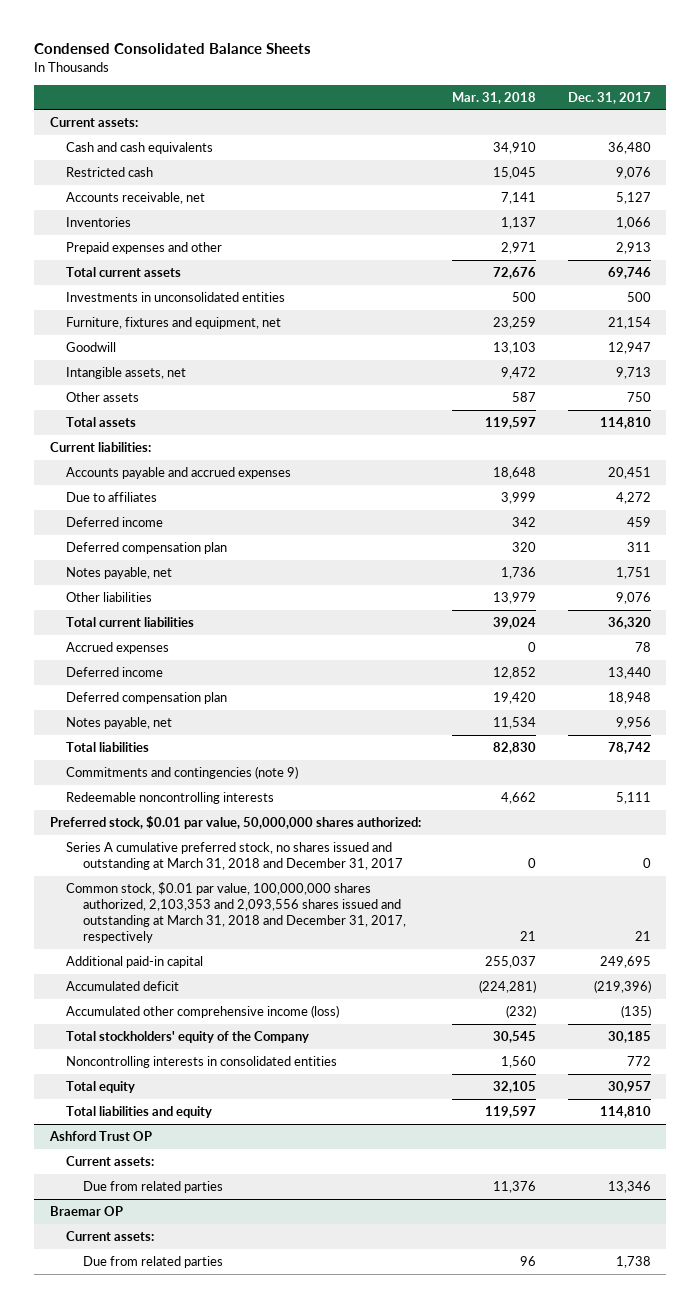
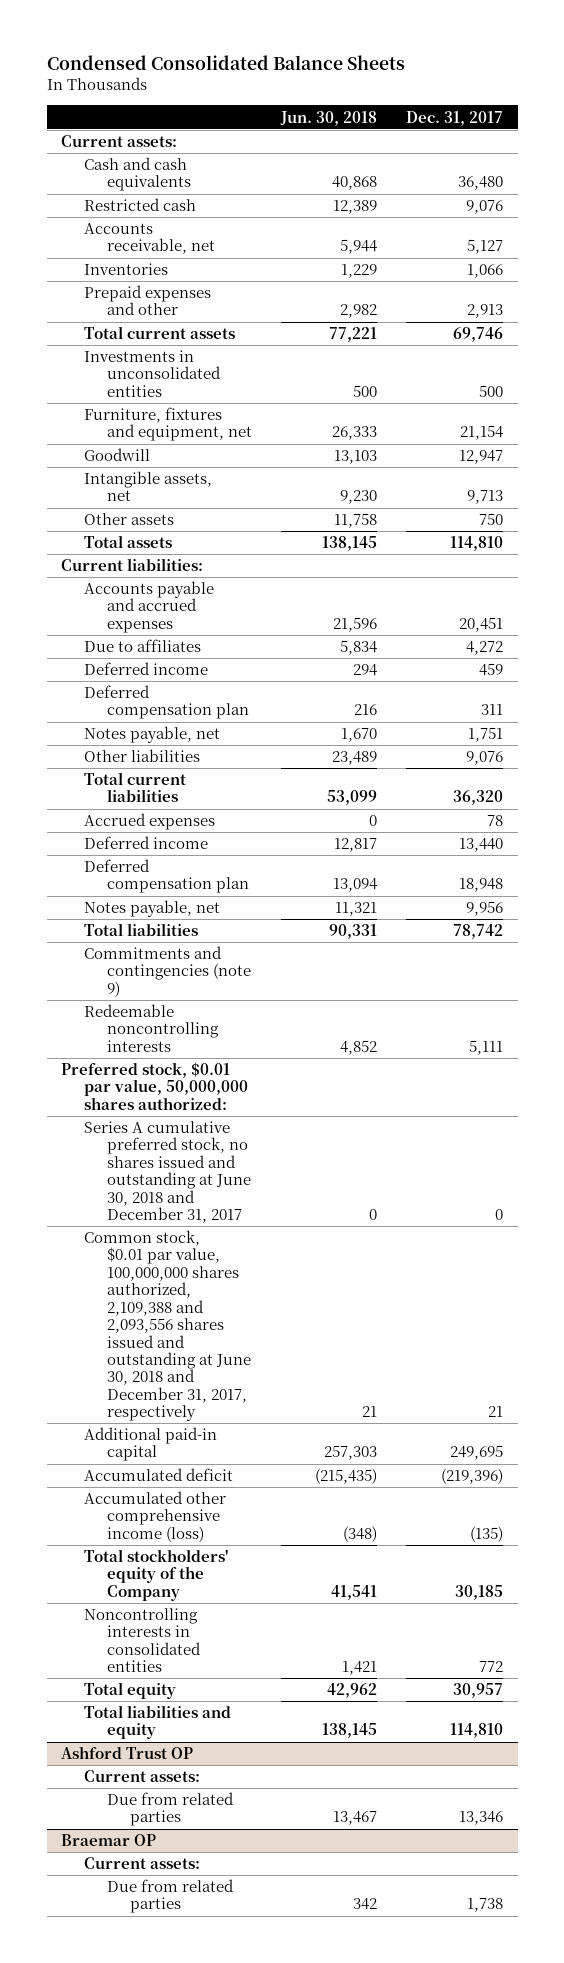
[452,91,537,104] Mar. 31, 2018 -> none
none -> [280,110,378,126] Jun. 30, 2018
[66,842,404,871] Series A cumulative preferred stock, no shares issued and outstanding at March 31, 2018 and December 31, 2017 -> [84,1121,252,1224] Series A cumulative preferred stock, no shares issued and outstanding at June 30, 2018 and December 31, 2017
[66,882,407,944] Common stock, $0.01 par value, 100,000,000 shares authorized, 2,103,353 and 2,093,556 shares issued and outstanding at March 31, 2018 and December 31, 2017, respectively -> [84,1230,252,1422] Common stock, $0.01 par value, 100,000,000 shares authorized, 2,109,388 and 2,093,556 shares issued and outstanding at June 30, 2018 and December 31, 2017, respectively

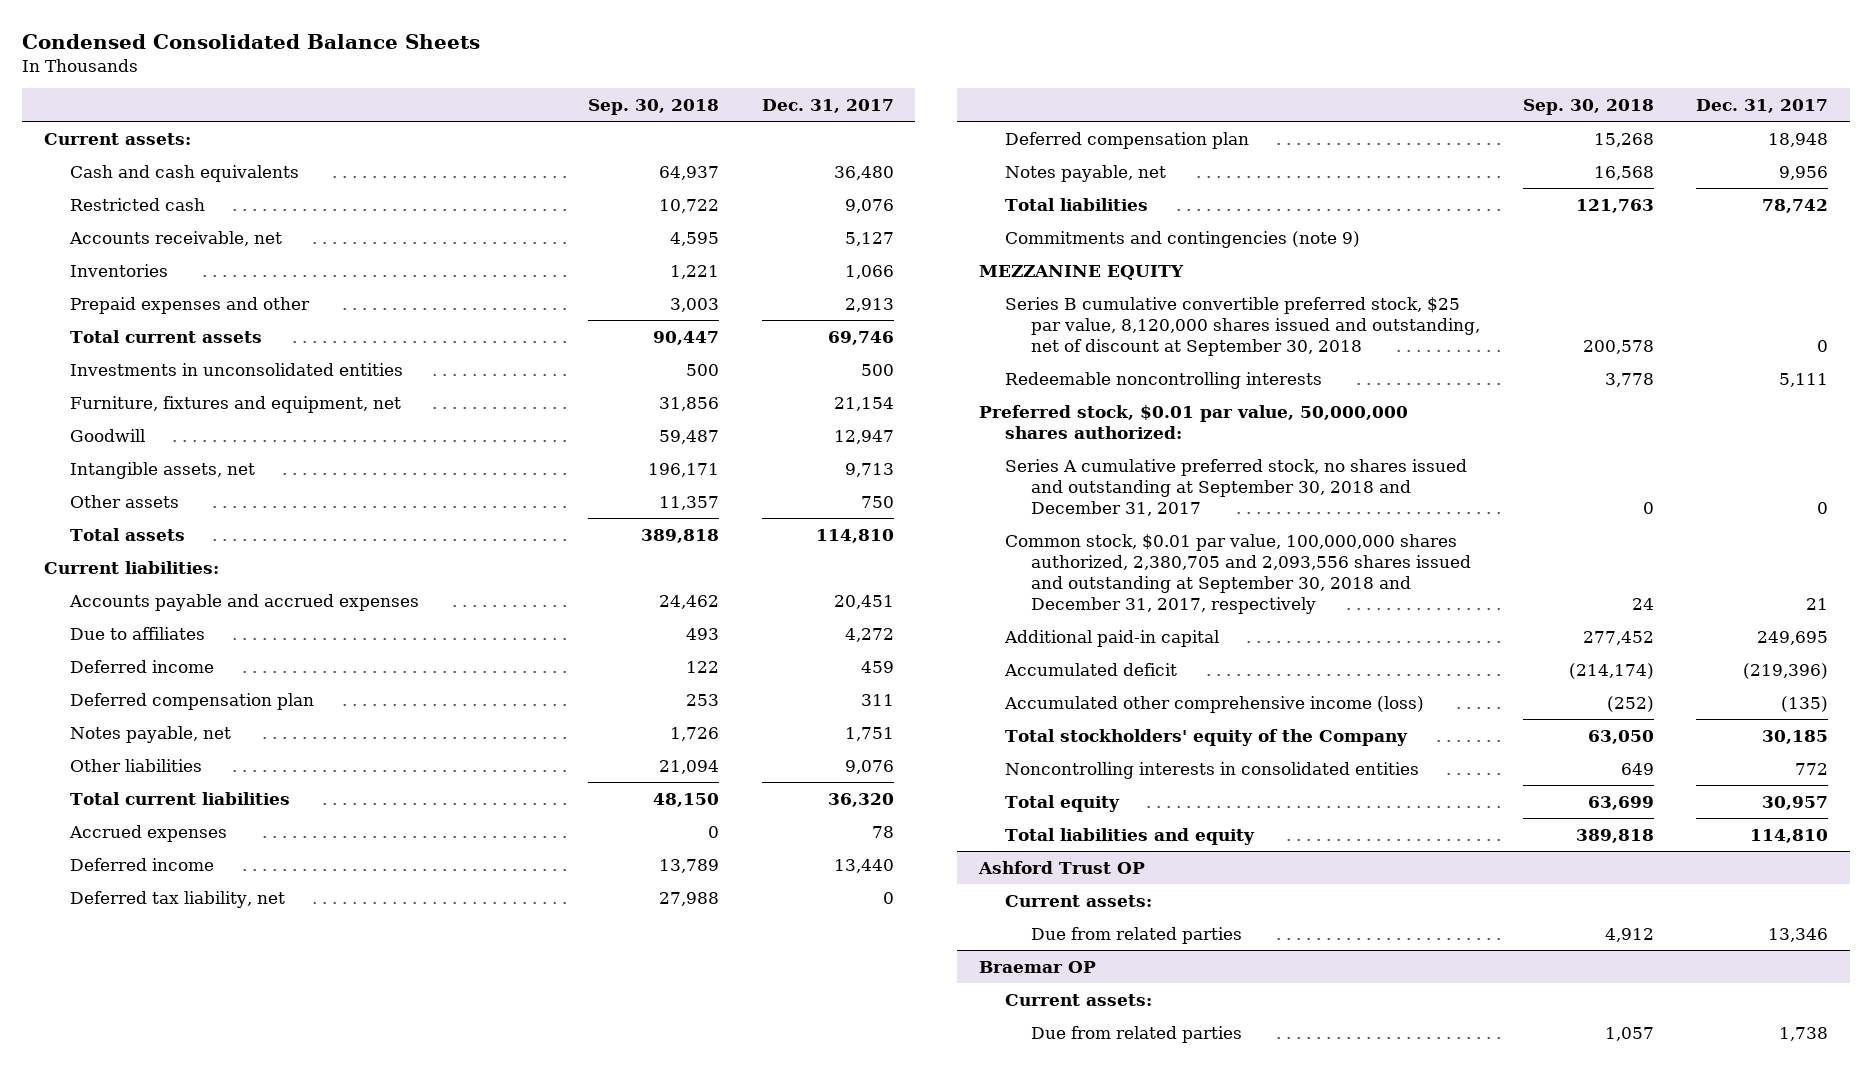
[280,110,378,126] Jun. 30, 2018 -> none
none -> [588,99,720,116] Sep. 30, 2018
none -> [70,890,286,908] Deferred tax liability, net
none -> [978,264,1184,280] MEZZANINE EQUITY
none -> [1004,296,1481,356] Series B cumulative convertible preferred stock, $25 par value, 8,120,000 shares issued and outstanding, net of discount at September 30, 2018
[84,1121,252,1224] Series A cumulative preferred stock, no shares issued and outstanding at June 30, 2018 and December 31, 2017 -> [1004,458,1467,516] Series A cumulative preferred stock, no shares issued and outstanding at September 30, 2018 and December 31, 2017
[84,1230,252,1422] Common stock, $0.01 par value, 100,000,000 shares authorized, 2,109,388 and 2,093,556 shares issued and outstanding at June 30, 2018 and December 31, 2017, respectively -> [1004,533,1472,614] Common stock, $0.01 par value, 100,000,000 shares authorized, 2,380,705 and 2,093,556 shares issued and outstanding at September 30, 2018 and December 31, 2017, respectively

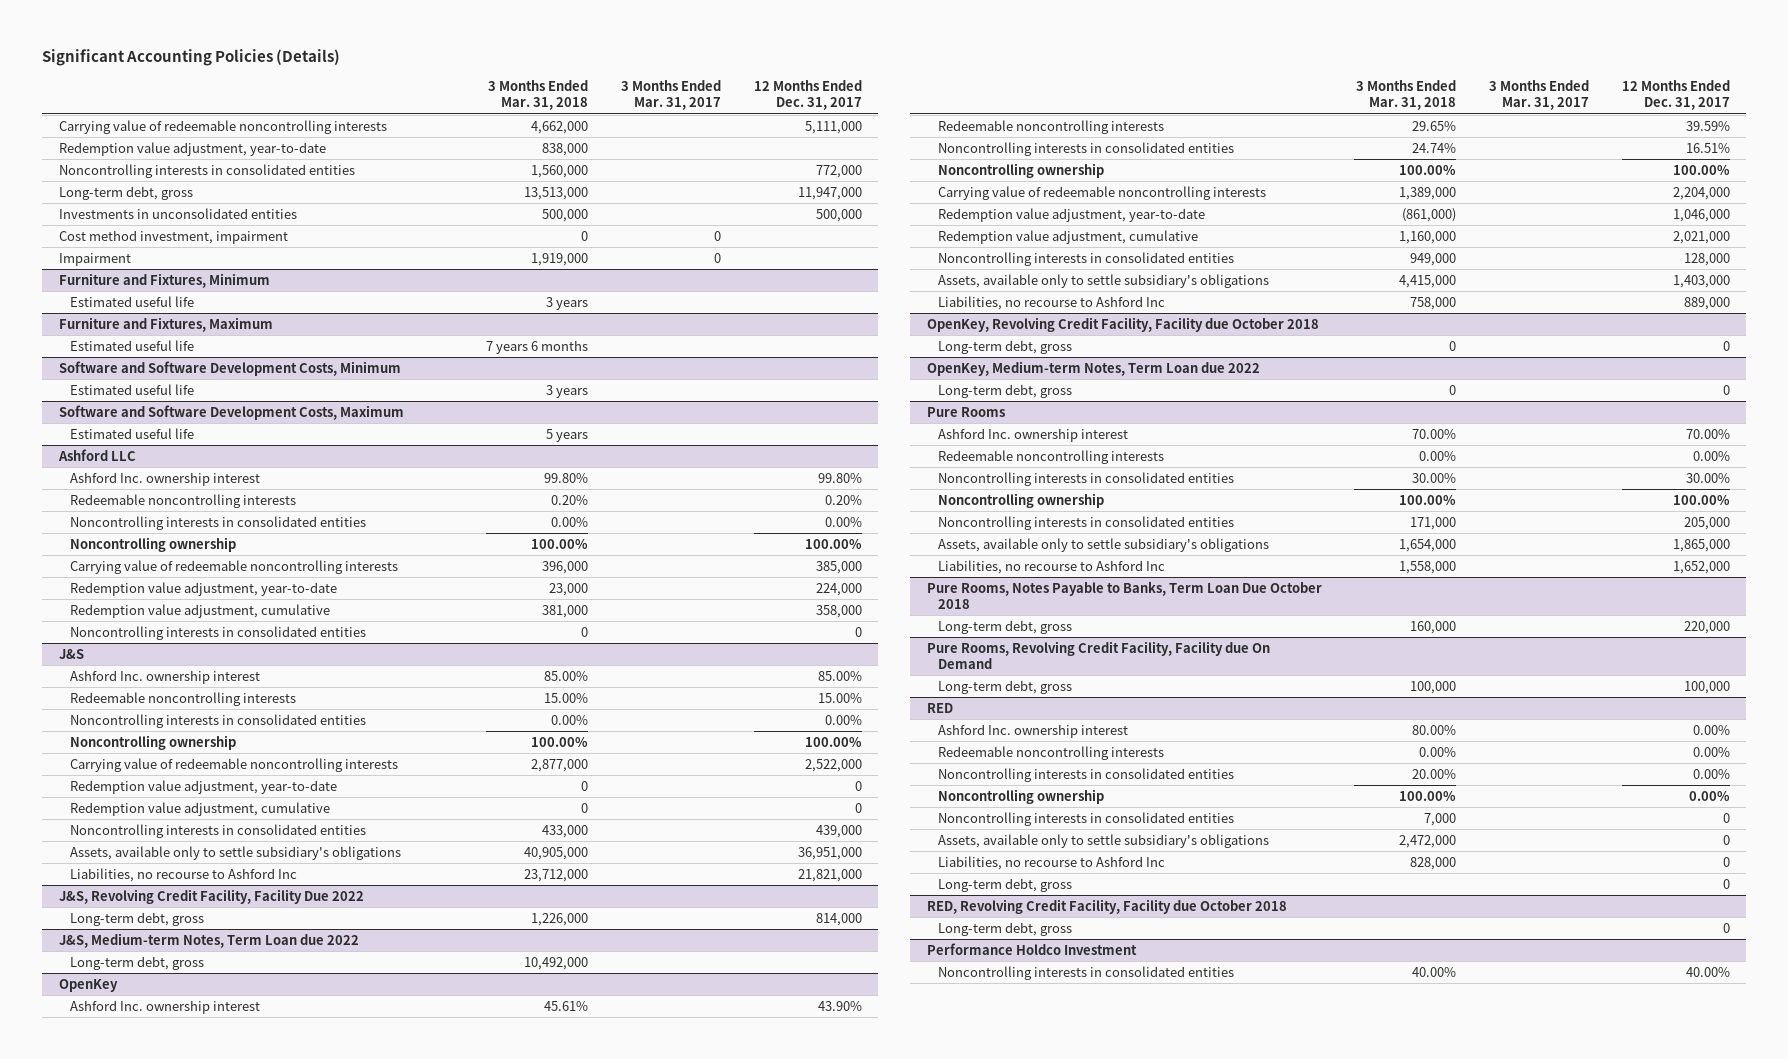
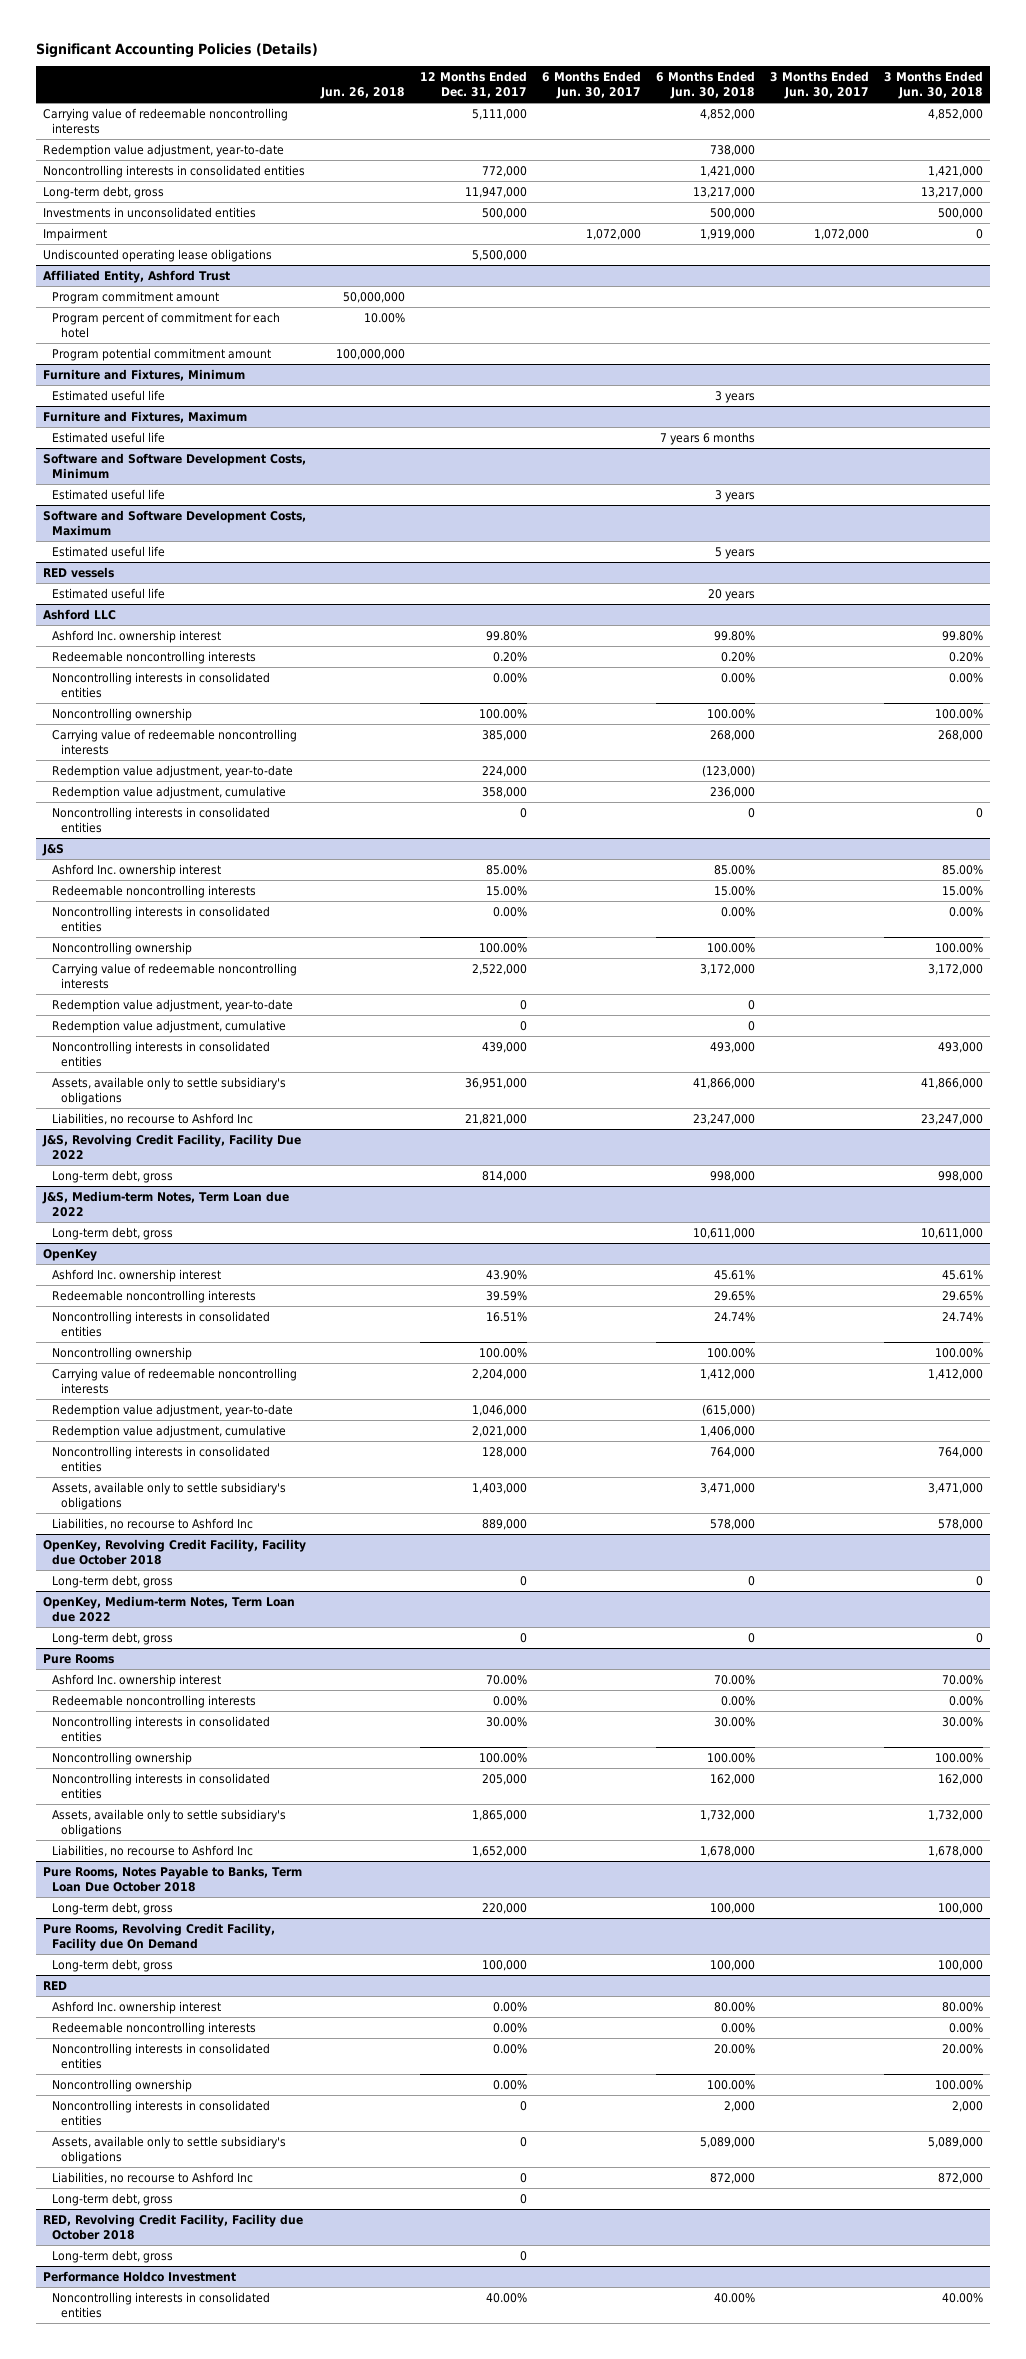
[488,80,589,111] 3 Months Ended Mar. 31, 2018 -> none
[620,80,721,111] 3 Months Ended Mar. 31, 2017 -> none
none -> [320,87,406,100] Jun. 26, 2018
none -> [541,71,641,100] 6 Months Ended Jun. 30, 2017
none -> [655,71,755,100] 6 Months Ended Jun. 30, 2018
none -> [769,71,869,100] 3 Months Ended Jun. 30, 2017
none -> [883,71,983,100] 3 Months Ended Jun. 30, 2018
[58,229,288,244] Cost method investment, impairment -> none
none -> [43,248,273,262] Undiscounted operating lease obligations
none -> [43,269,231,283] Affiliated Entity, Ashford Trust
none -> [51,290,219,304] Program commitment amount
none -> [51,311,280,338] Program percent of commitment for each hotel
none -> [51,347,271,361] Program potential commitment amount
none -> [43,566,115,578] RED vessels
none -> [51,587,165,599] Estimated useful life

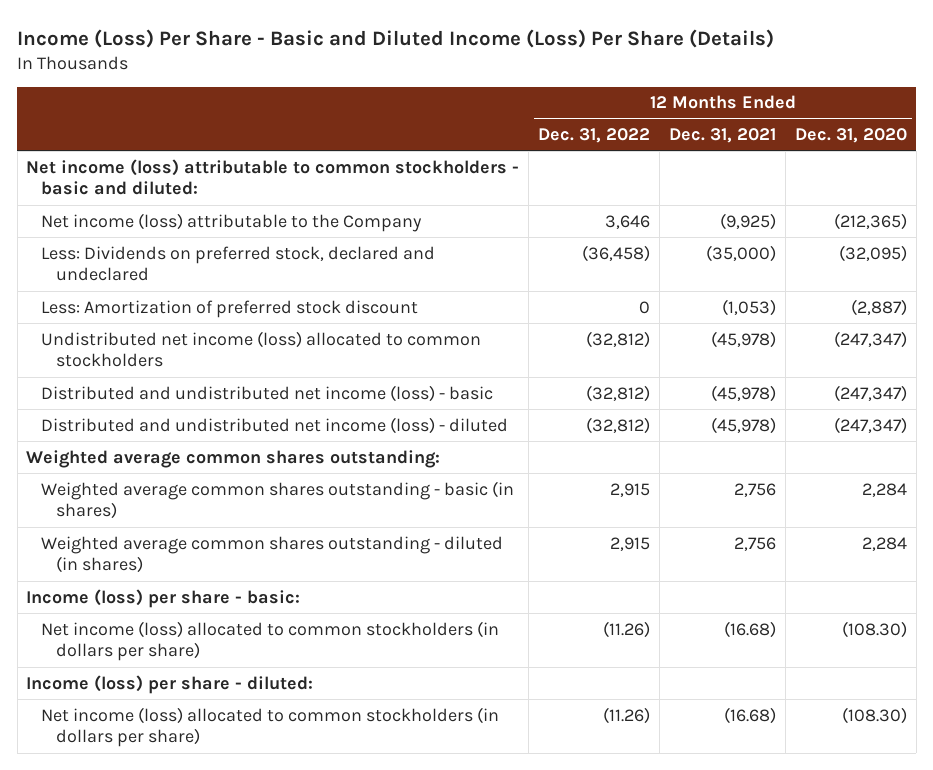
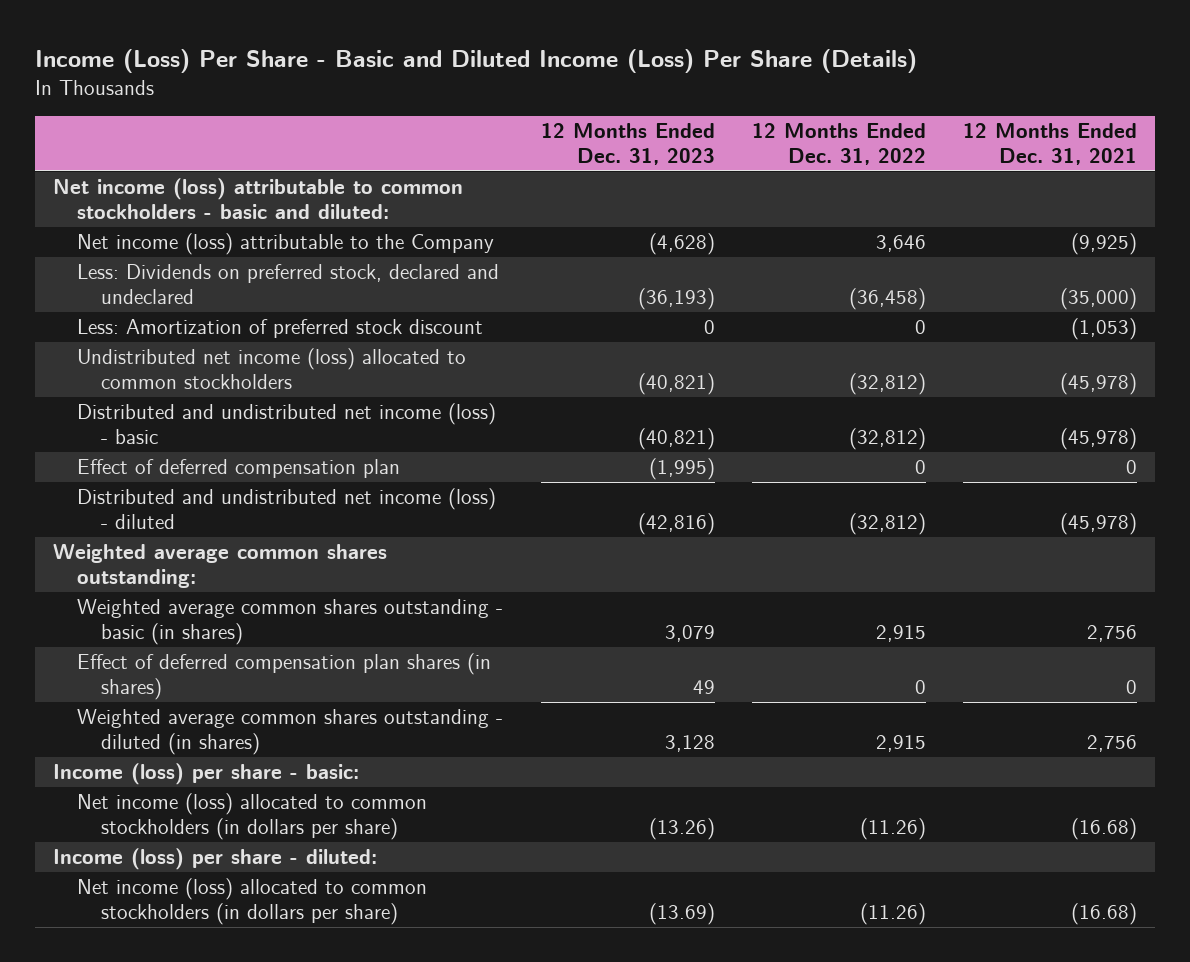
[794,128,907,144] Dec. 31, 2020 -> none
none -> [540,123,715,165] 12 Months Ended Dec. 31, 2023
none -> [77,459,401,479] Effect of deferred compensation plan
none -> [77,653,492,701] Effect of deferred compensation plan shares (in shares)

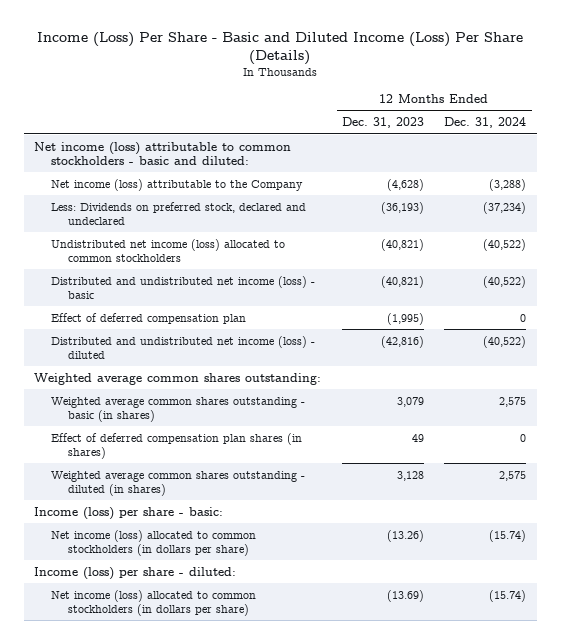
[751,123,926,165] 12 Months Ended Dec. 31, 2022 -> none
[962,123,1137,165] 12 Months Ended Dec. 31, 2021 -> none
none -> [444,117,527,129] Dec. 31, 2024
[77,319,484,339] Less: Amortization of preferred stock discount -> none

